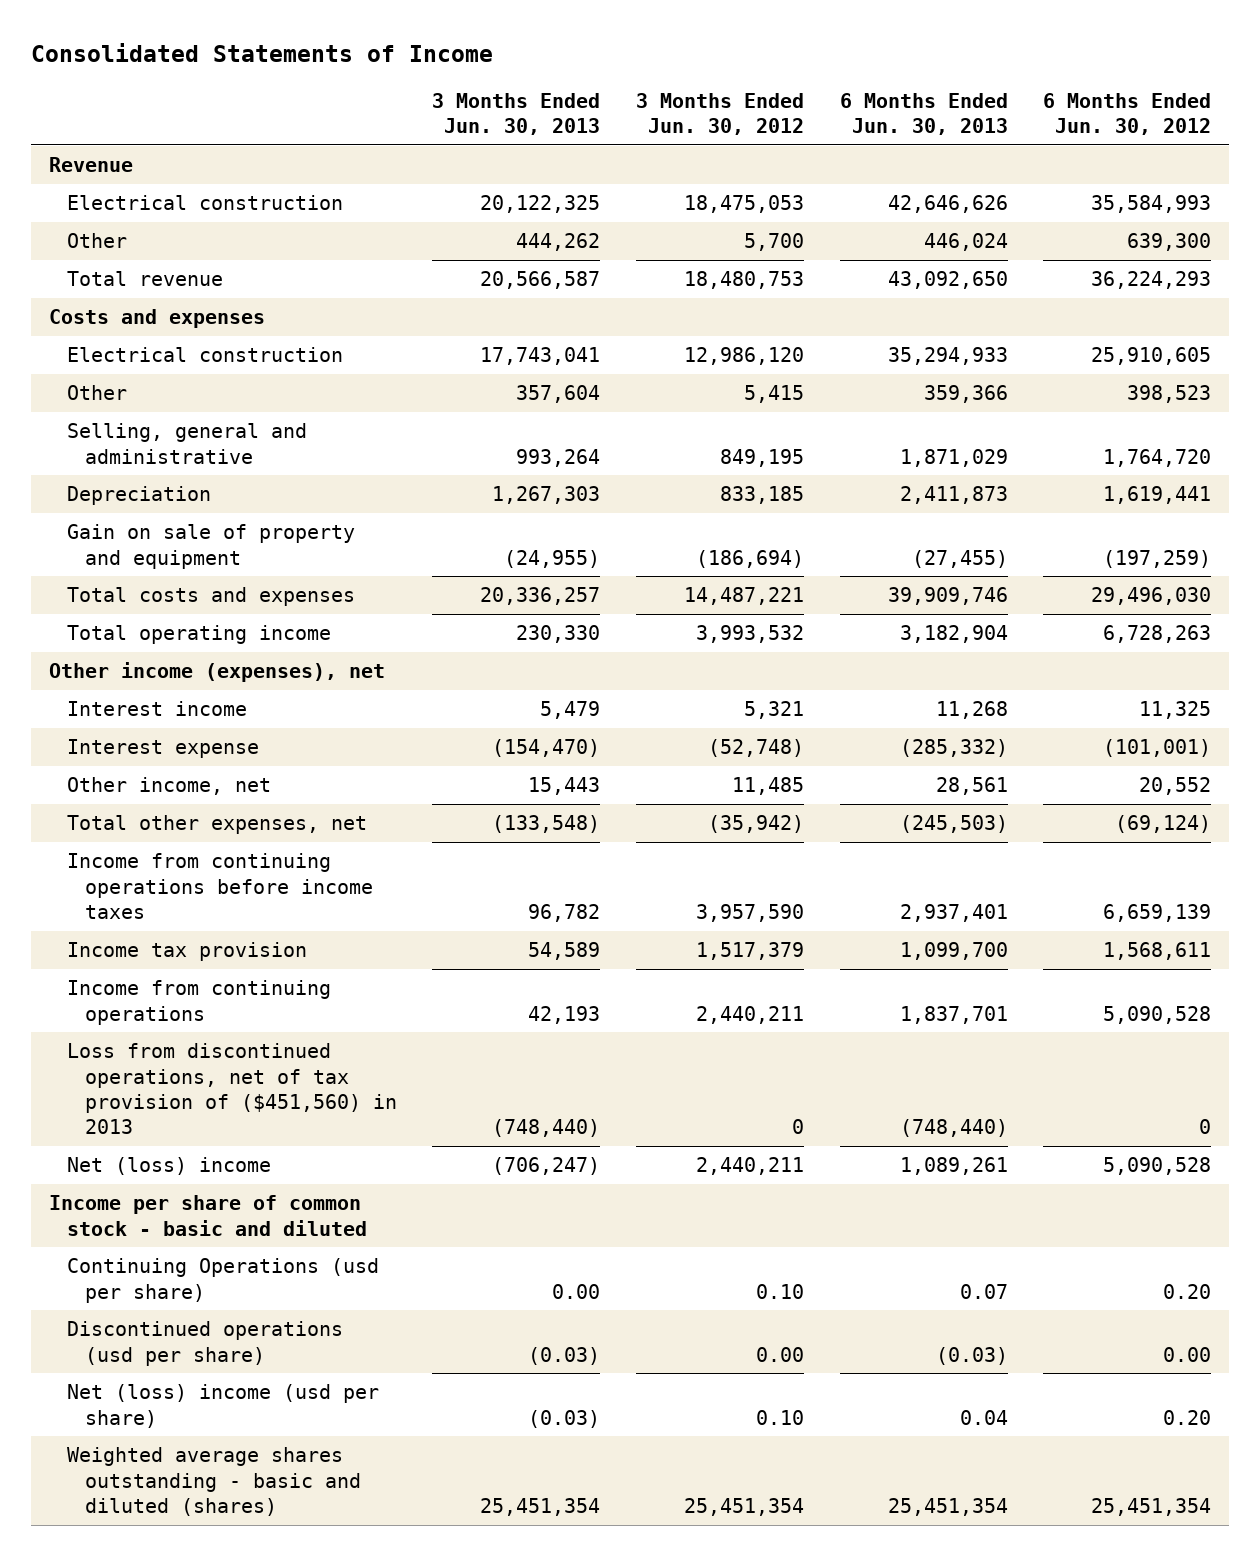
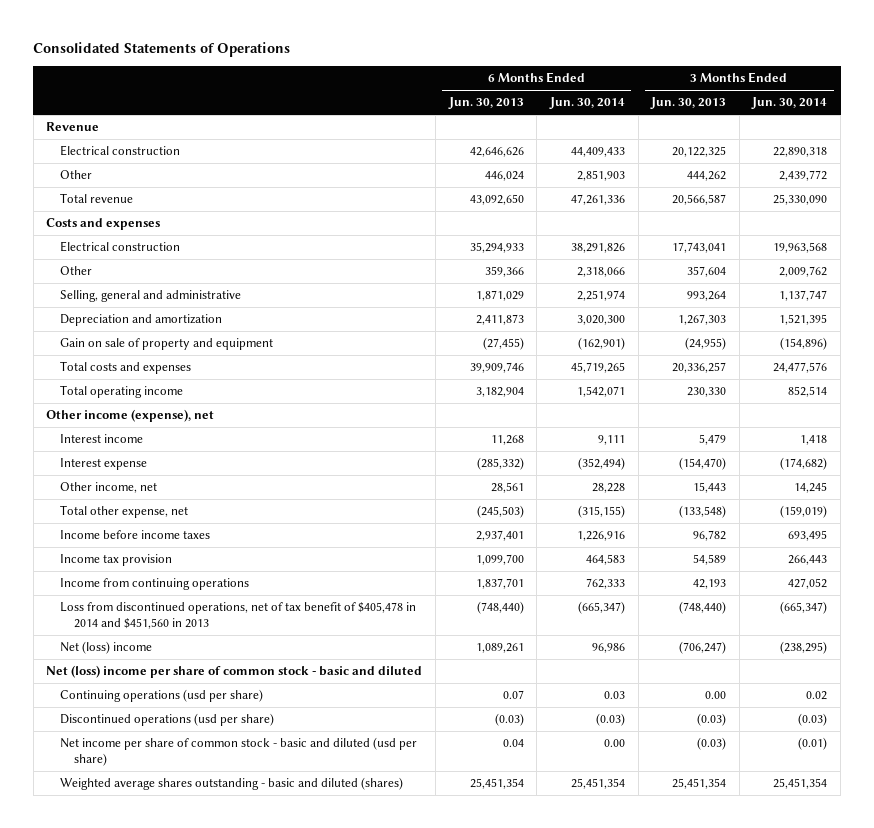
[31,42,494,62] Consolidated Statements of Income -> [33,41,291,57] Consolidated Statements of Operations
[636,92,805,135] 3 Months Ended Jun. 30, 2012 -> none
[1043,92,1212,135] 6 Months Ended Jun. 30, 2012 -> none
none -> [548,97,625,110] Jun. 30, 2014
none -> [751,97,828,110] Jun. 30, 2014
[66,486,211,506] Depreciation -> [60,314,223,327] Depreciation and amortization
[48,662,385,683] Other income (expenses), net -> [46,409,215,423] Other income (expense), net
[66,815,367,835] Total other expenses, net -> [60,505,189,519] Total other expense, net
[66,853,373,919] Income from continuing operations before income taxes -> [60,530,211,540] Income before income taxes
[66,1043,397,1135] Loss from discontinued operations, net of tax provision of ($451,560) in 2013 -> [60,602,417,629] Loss from discontinued operations, net of tax benefit of $405,478 in 2014 and $451,560 in 2013
[48,1195,367,1236] Income per share of common stock - basic and diluted -> [46,665,423,679] Net (loss) income per share of common stock - basic and diluted
[66,1258,379,1303] Continuing Operations (usd per share) -> [60,689,264,703] Continuing operations (usd per share)
[66,1384,379,1428] Net (loss) income (usd per share) -> [60,737,418,766] Net income per share of common stock - basic and diluted (usd per share)

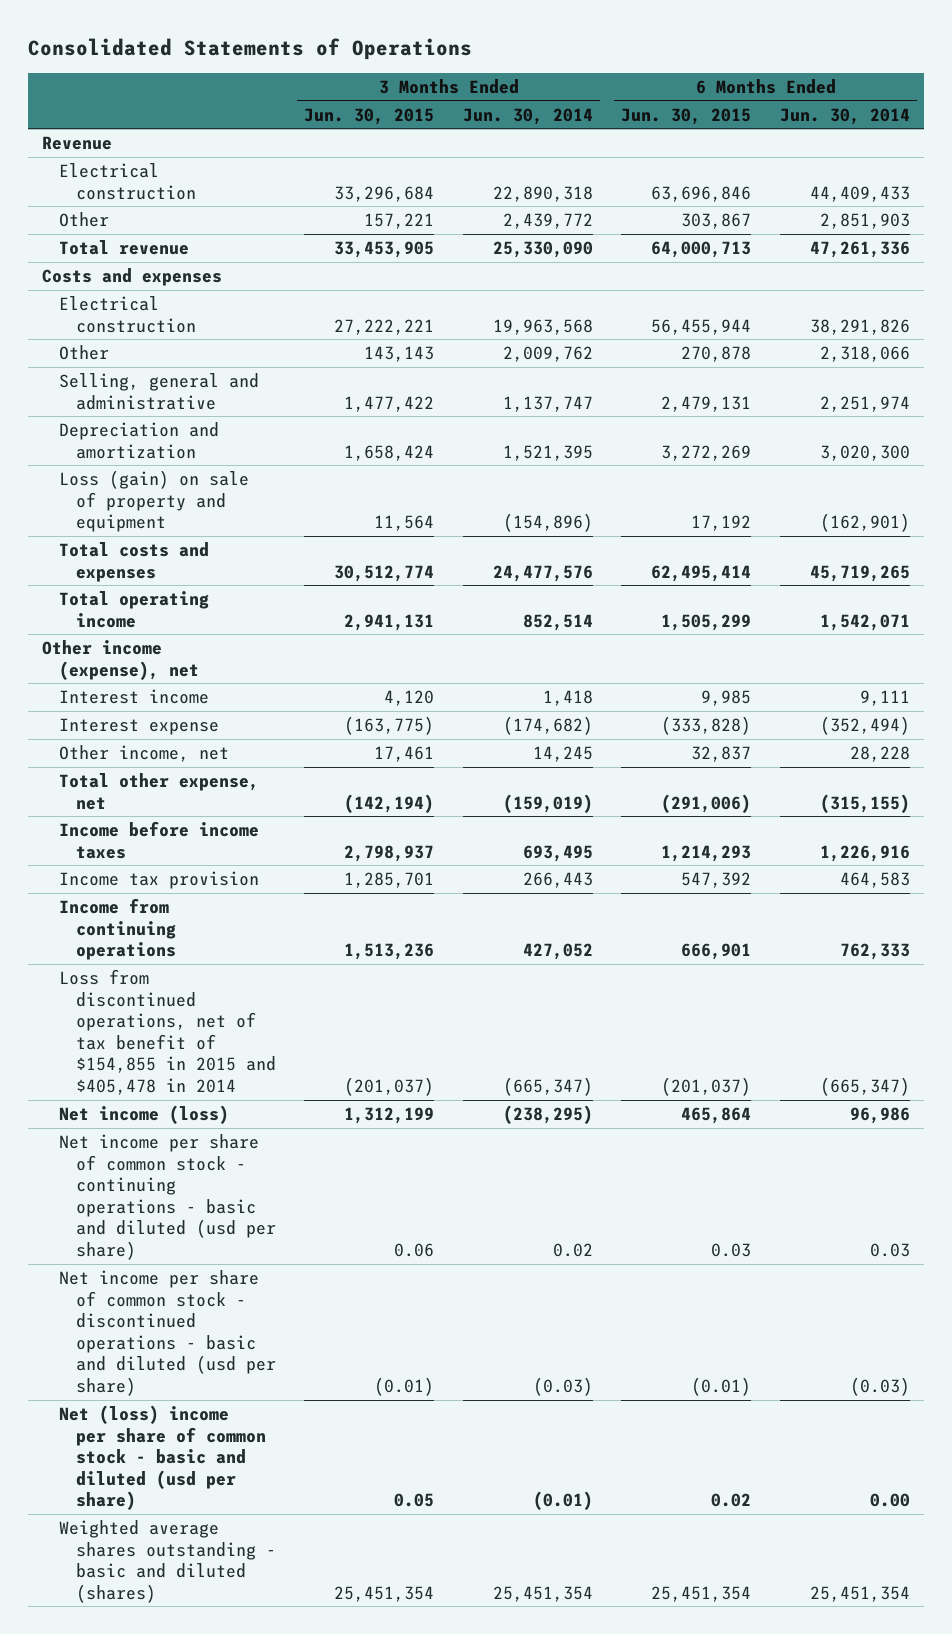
[447,97,524,110] Jun. 30, 2013 -> none
[650,97,727,110] Jun. 30, 2013 -> none
none -> [304,107,435,125] Jun. 30, 2015
none -> [621,107,752,125] Jun. 30, 2015
[60,338,274,351] Gain on sale of property and equipment -> [58,470,249,533] Loss (gain) on sale of property and equipment
[46,665,423,679] Net (loss) income per share of common stock - basic and diluted -> none
[60,602,417,629] Loss from discontinued operations, net of tax benefit of $405,478 in 2014 and $451,560 in 2013 -> [58,969,276,1095] Loss from discontinued operations, net of tax benefit of $154,855 in 2015 and $405,478 in 2014
[60,641,153,655] Net (loss) income -> [58,1105,229,1125] Net income (loss)
[60,689,264,703] Continuing operations (usd per share) -> [58,1134,276,1260] Net income per share of common stock - continuing operations - basic and diluted (usd per share)
[60,713,275,727] Discontinued operations (usd per share) -> [58,1270,276,1396] Net income per share of common stock - discontinued operations - basic and diluted (usd per share)
[60,737,418,766] Net income per share of common stock - basic and diluted (usd per share) -> [58,1405,266,1511] Net (loss) income per share of common stock - basic and diluted (usd per share)

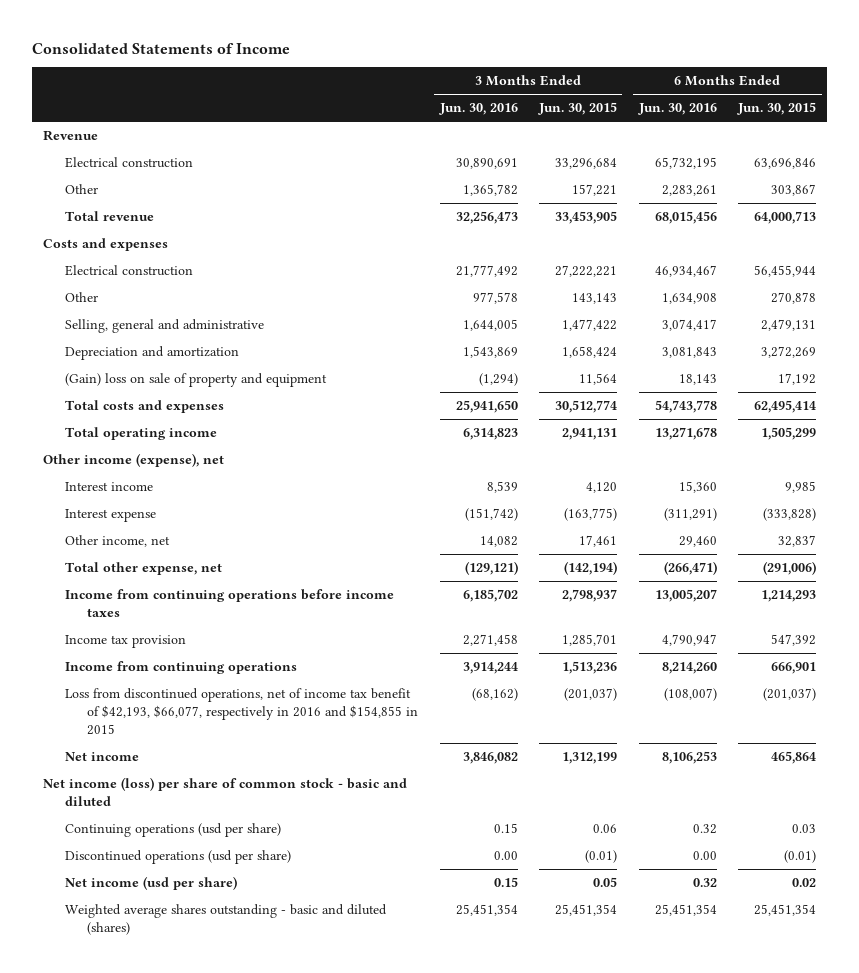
[27,38,472,61] Consolidated Statements of Operations -> [32,42,291,54] Consolidated Statements of Income
[462,107,593,125] Jun. 30, 2014 -> none
[779,107,910,125] Jun. 30, 2014 -> none
none -> [438,103,518,116] Jun. 30, 2016
none -> [637,103,717,116] Jun. 30, 2016
[58,470,249,533] Loss (gain) on sale of property and equipment -> [64,372,327,387] (Gain) loss on sale of property and equipment
[58,821,259,859] Income before income taxes -> [64,588,394,617] Income from continuing operations before income taxes
[58,969,276,1095] Loss from discontinued operations, net of tax benefit of $154,855 in 2015 and $405,478 in 2014 -> [64,687,418,735] Loss from discontinued operations, net of income tax benefit of $42,193, $66,077, respectively in 2016 and $154,855 in 2015
[58,1105,229,1125] Net income (loss) -> [64,751,139,761] Net income
none -> [42,776,407,806] Net income (loss) per share of common stock - basic and diluted
[58,1134,276,1260] Net income per share of common stock - continuing operations - basic and diluted (usd per share) -> [64,822,281,837] Continuing operations (usd per share)
[58,1270,276,1396] Net income per share of common stock - discontinued operations - basic and diluted (usd per share) -> [64,849,291,864] Discontinued operations (usd per share)
[58,1405,266,1511] Net (loss) income per share of common stock - basic and diluted (usd per share) -> [64,875,237,890] Net income (usd per share)

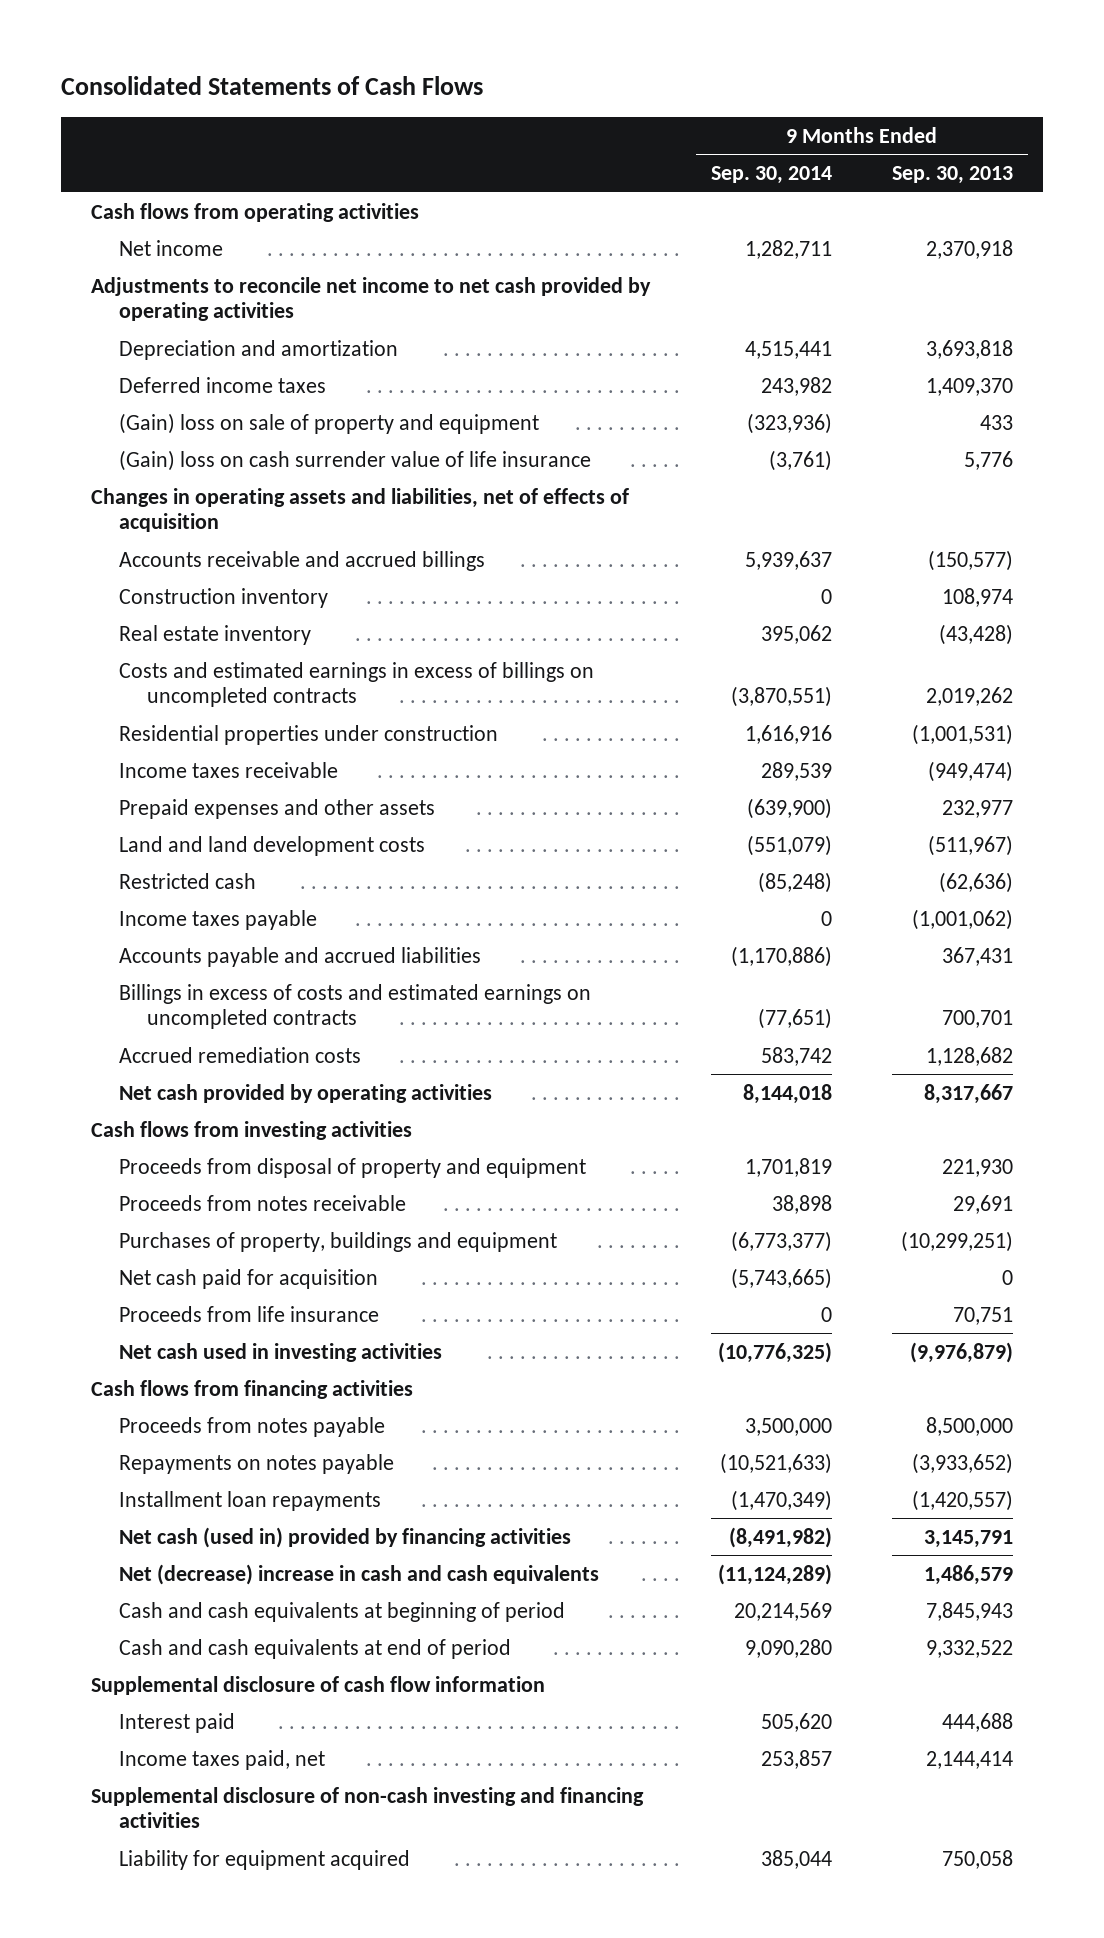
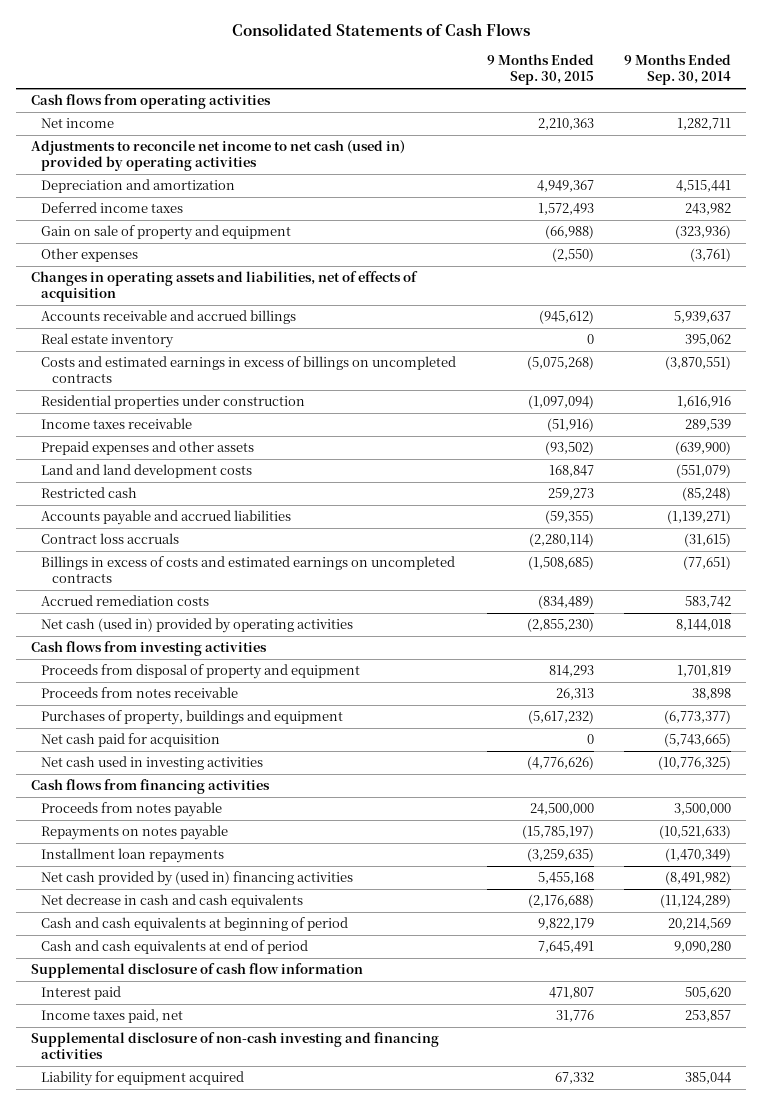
[892,166,1014,185] Sep. 30, 2013 -> none
none -> [486,54,594,86] 9 Months Ended Sep. 30, 2015
[91,276,652,322] Adjustments to reconcile net income to net cash provided by operating activities -> [31,140,406,172] Adjustments to reconcile net income to net cash (used in) provided by operating activities
[118,412,539,434] (Gain) loss on sale of property and equipment -> [41,225,292,241] Gain on sale of property and equipment
[118,449,591,471] (Gain) loss on cash surrender value of life insurance -> [41,248,139,263] Other expenses
[118,587,328,608] Construction inventory -> none
[118,909,317,930] Income taxes payable -> none
[730,945,832,967] (1,170,886) -> [666,510,731,525] (1,139,271)
none -> [41,533,180,545] Contract loss accruals
[118,1083,492,1103] Net cash provided by operating activities -> [41,618,354,634] Net cash (used in) provided by operating activities
[118,1305,379,1322] Proceeds from life insurance -> none
[118,1526,571,1548] Net cash (used in) provided by financing activities -> [41,871,354,887] Net cash provided by (used in) financing activities
[118,1563,599,1585] Net (decrease) increase in cash and cash equivalents -> [41,894,304,909] Net decrease in cash and cash equivalents

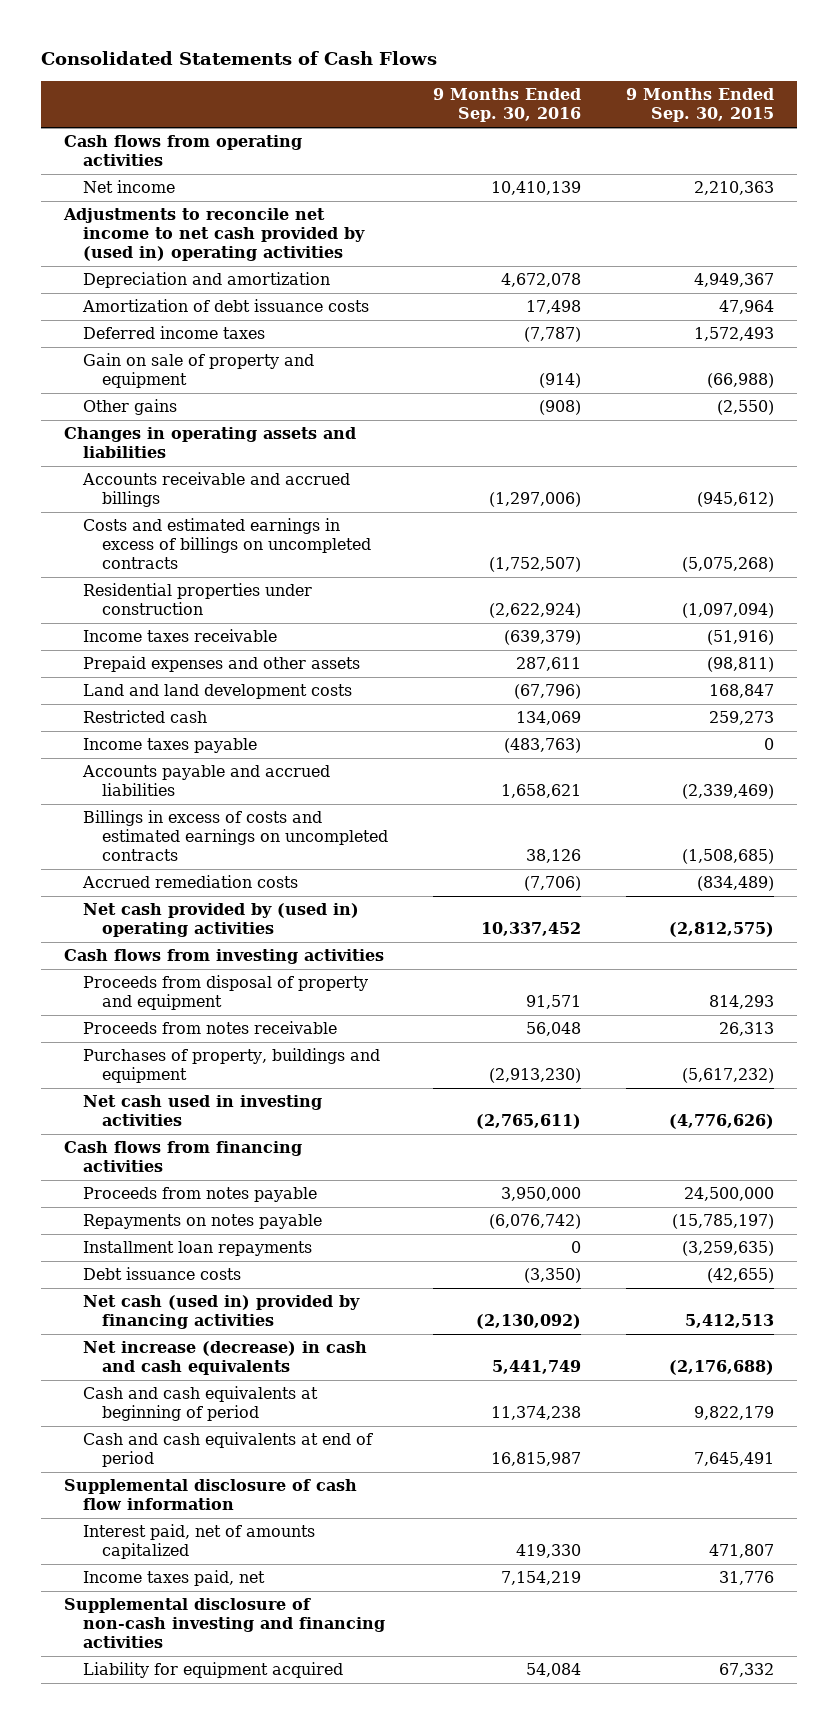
[623,54,731,86] 9 Months Ended Sep. 30, 2014 -> none
none -> [433,88,582,123] 9 Months Ended Sep. 30, 2016
[31,140,406,172] Adjustments to reconcile net income to net cash (used in) provided by operating activities -> [62,208,365,262] Adjustments to reconcile net income to net cash provided by (used in) operating activities
none -> [81,299,369,313] Amortization of debt issuance costs
[41,248,139,263] Other expenses -> [82,399,177,416] Other gains
[31,271,419,303] Changes in operating assets and liabilities, net of effects of acquisition -> [63,427,356,459] Changes in operating assets and liabilities
[41,333,175,349] Real estate inventory -> none
[544,441,594,456] (93,502) -> [707,657,775,673] (98,811)
[41,533,180,545] Contract loss accruals -> none
none -> [82,738,257,754] Income taxes payable
[544,510,594,525] (59,355) -> [682,784,775,800] (2,339,469)
[41,618,354,634] Net cash (used in) provided by operating activities -> [82,903,359,938] Net cash provided by (used in) operating activities
[526,618,594,633] (2,855,230) -> [669,922,775,938] (2,812,575)
[41,733,221,748] Net cash paid for acquisition -> none
none -> [82,1267,241,1281] Debt issuance costs
[41,871,354,887] Net cash provided by (used in) financing activities -> [82,1295,360,1330] Net cash (used in) provided by financing activities
[537,872,594,885] 5,455,168 -> [685,1314,775,1329] 5,412,513
[41,894,304,909] Net decrease in cash and cash equivalents -> [82,1341,367,1376] Net increase (decrease) in cash and cash equivalents
[41,986,122,1001] Interest paid -> [82,1524,315,1560] Interest paid, net of amounts capitalized

